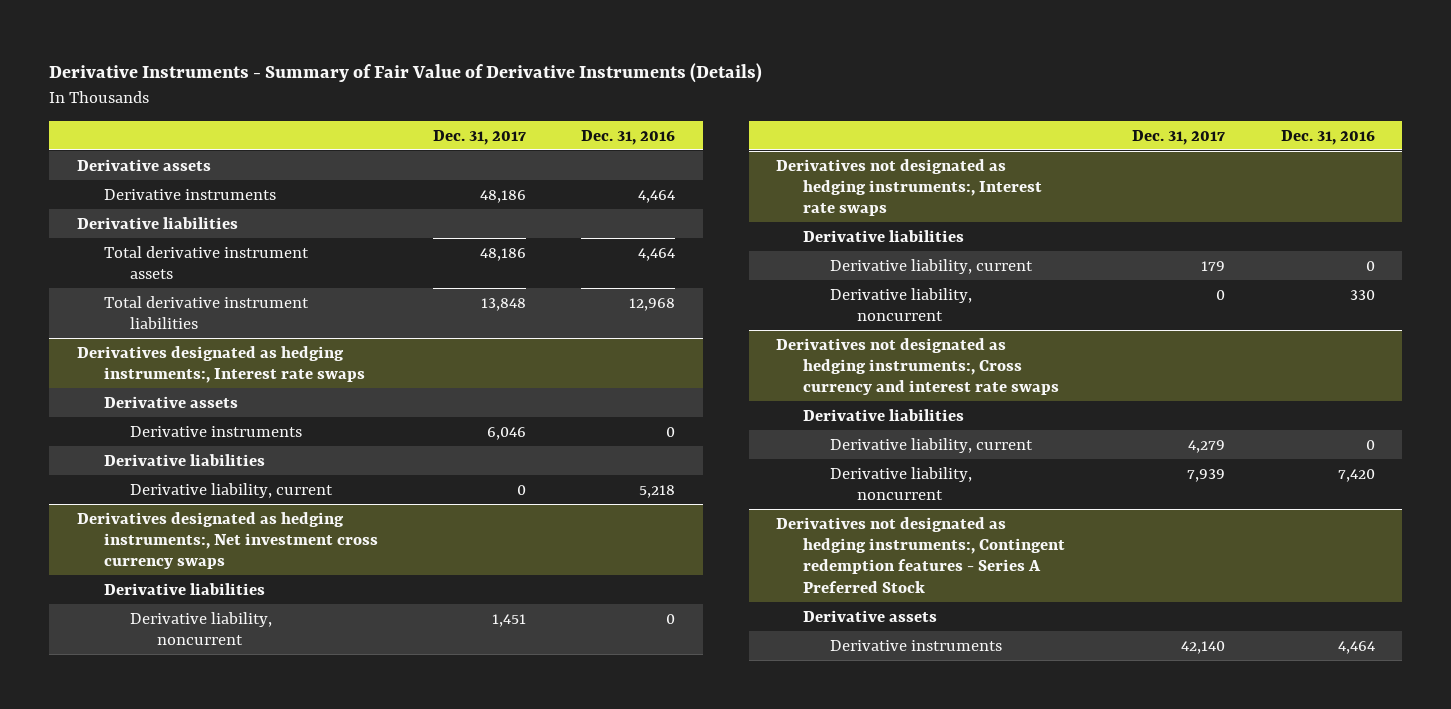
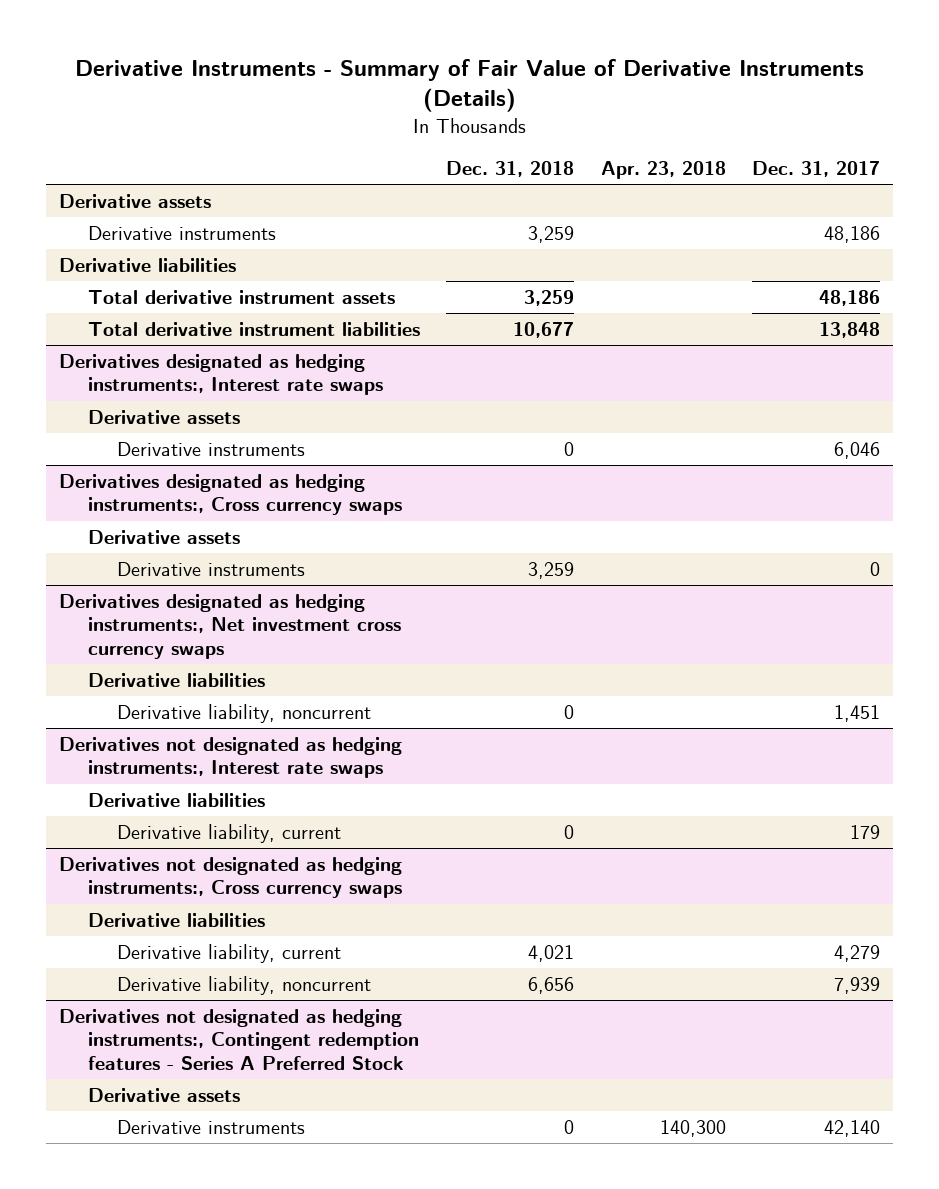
[581,129,676,145] Dec. 31, 2016 -> none
none -> [446,161,575,178] Dec. 31, 2018
none -> [600,161,726,180] Apr. 23, 2018
[103,453,265,466] Derivative liabilities -> none
[130,482,334,498] Derivative liability, current -> none
none -> [58,473,402,516] Derivatives designated as hedging instruments:, Cross currency swaps
none -> [87,529,240,544] Derivative assets
none -> [117,561,306,576] Derivative instruments
[829,287,972,321] Derivative liability, noncurrent -> none
[776,337,1060,396] Derivatives not designated as hedging instruments:, Cross currency and interest rate swaps -> [58,856,402,899] Derivatives not designated as hedging instruments:, Cross currency swaps

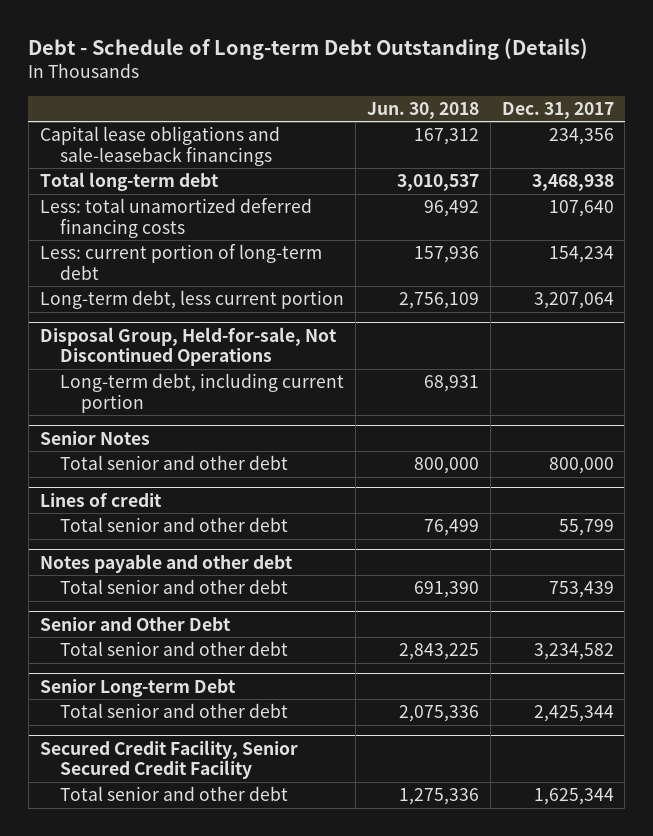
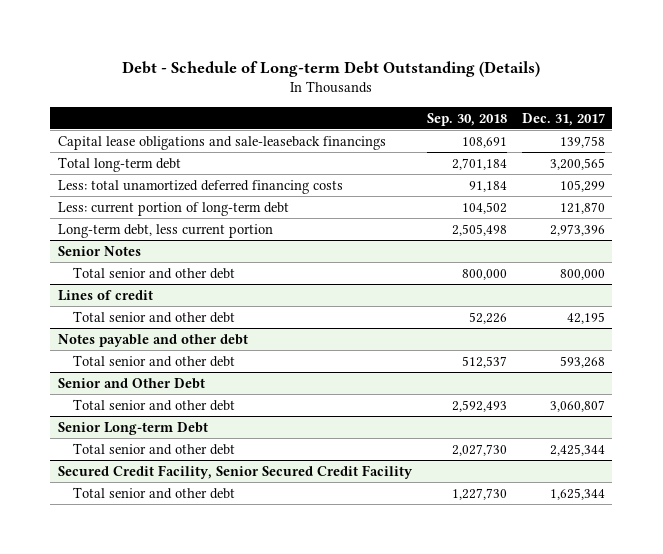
[366,101,479,119] Jun. 30, 2018 -> none
none -> [426,112,507,126] Sep. 30, 2018
[39,326,337,367] Disposal Group, Held-for-sale, Not Discontinued Operations -> none
[60,373,345,413] Long-term debt, including current portion -> none
[548,128,614,146] 234,356 -> [559,135,605,148] 139,758
[531,174,614,192] 3,468,938 -> [549,157,605,170] 3,200,565
[548,200,614,218] 107,640 -> [559,179,605,192] 105,299
[548,246,614,264] 154,234 -> [559,201,605,214] 121,870
[533,292,614,310] 3,207,064 -> [549,223,605,236] 2,973,396
[558,519,614,537] 55,799 -> [566,311,605,324] 42,195
[548,581,614,599] 753,439 -> [559,355,605,368] 593,268
[533,643,614,661] 3,234,582 -> [549,399,605,412] 3,060,807

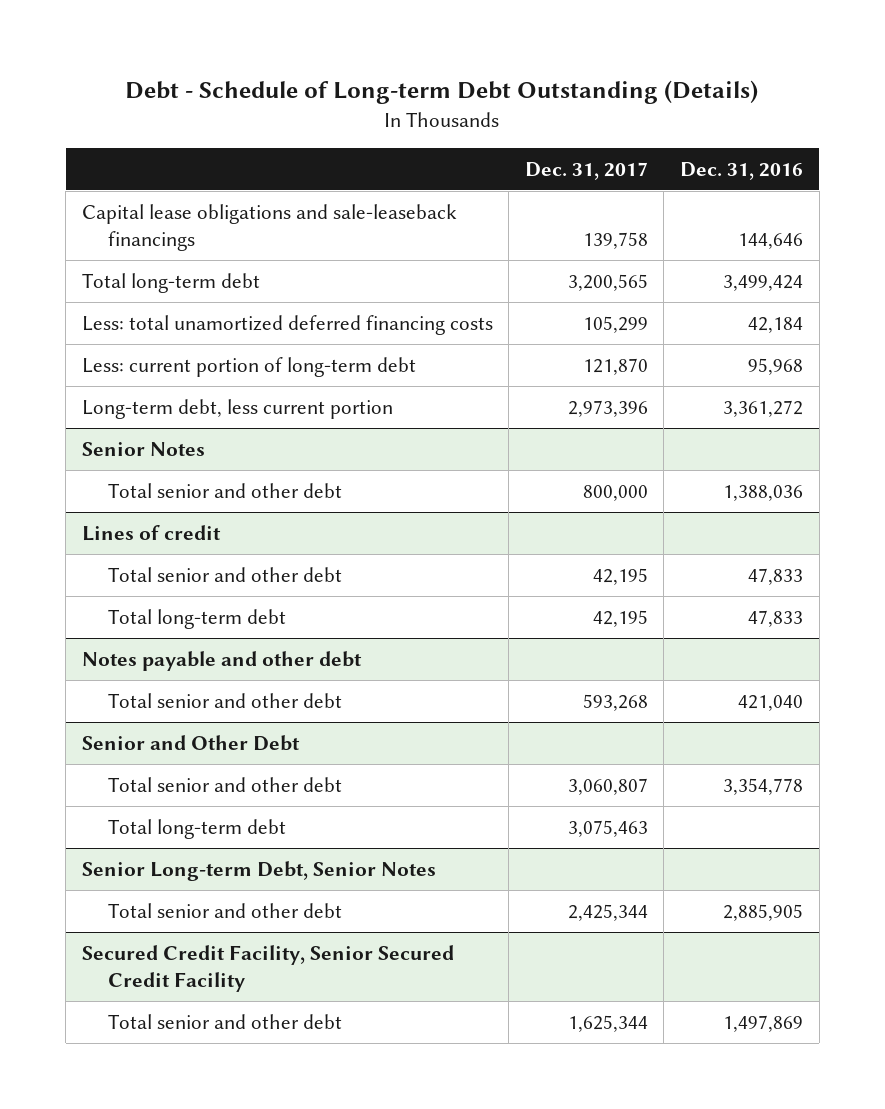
[426,112,507,126] Sep. 30, 2018 -> none
none -> [679,161,803,180] Dec. 31, 2016
none -> [107,608,286,629] Total long-term debt
none -> [107,818,286,839] Total long-term debt
[57,421,208,435] Senior Long-term Debt -> [81,860,436,881] Senior Long-term Debt, Senior Notes

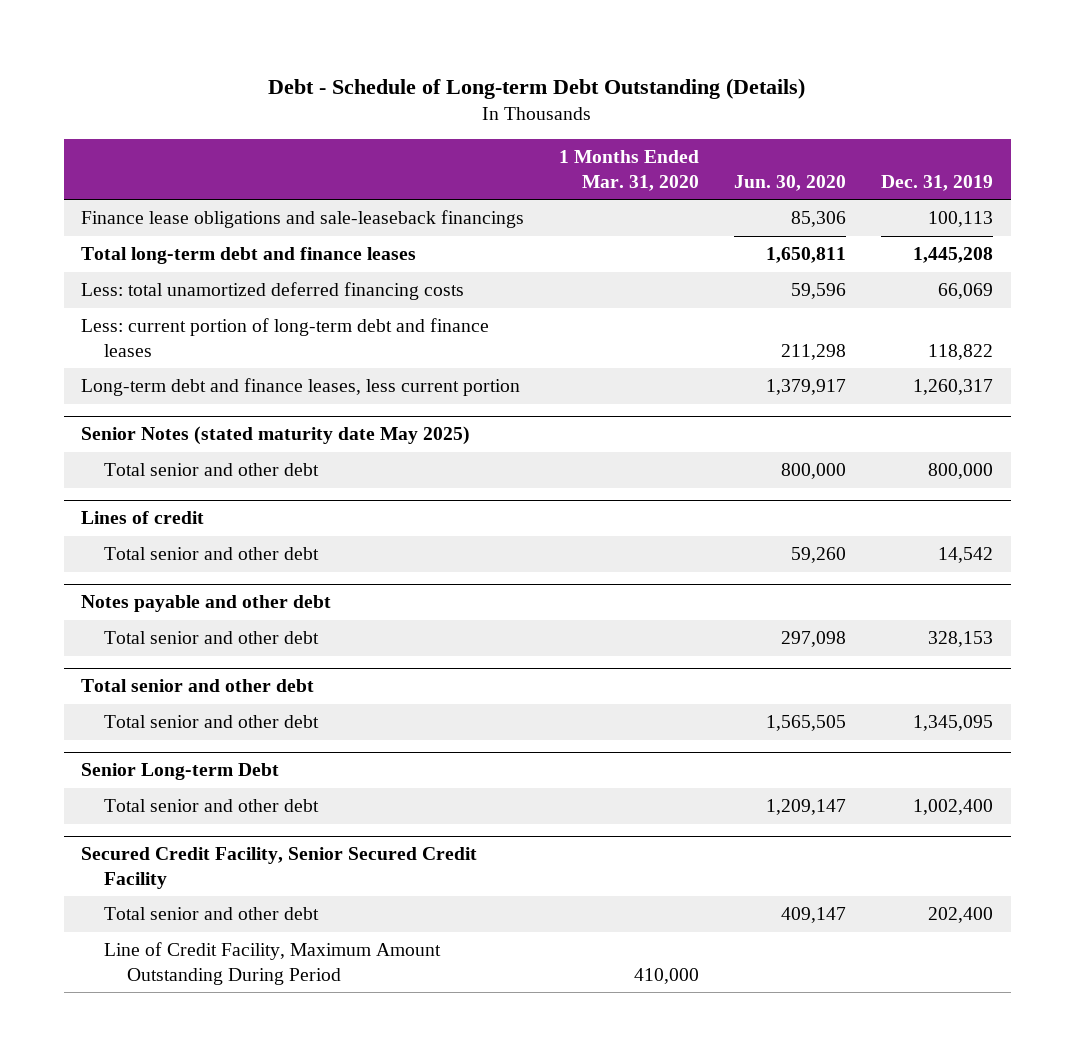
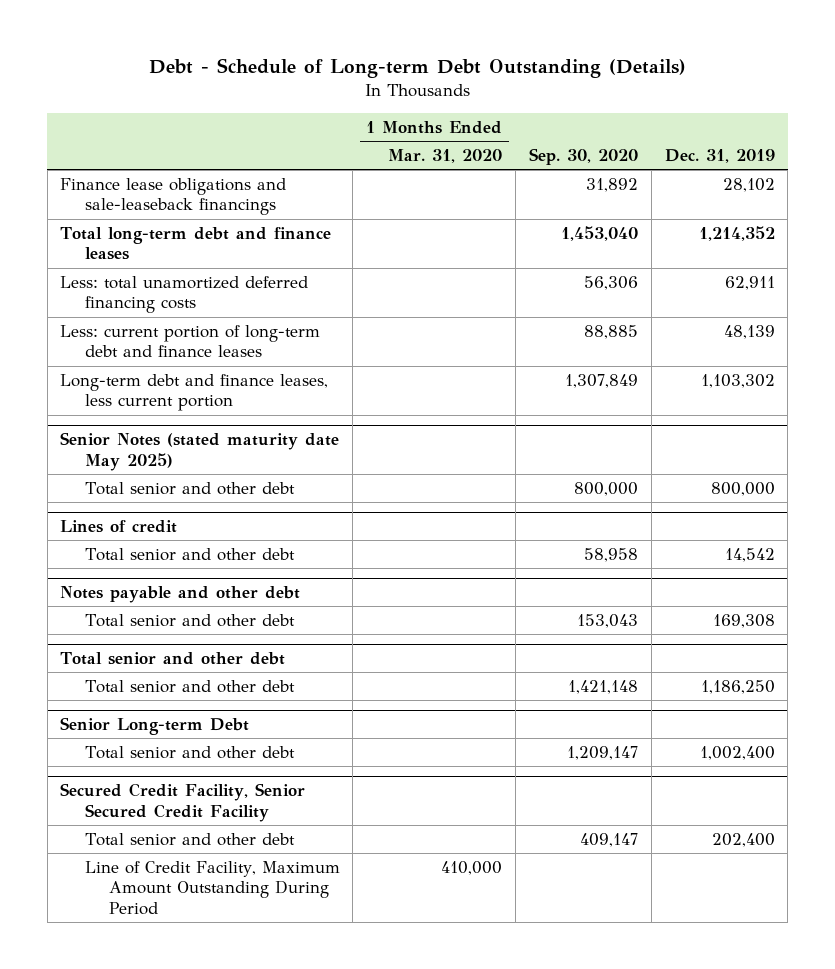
[734,174,847,191] Jun. 30, 2020 -> none
none -> [528,148,638,166] Sep. 30, 2020
[928,211,994,228] 100,113 -> [722,177,775,192] 28,102
[913,247,994,264] 1,445,208 -> [698,225,775,241] 1,214,352
[938,283,994,300] 66,069 -> [724,275,775,290] 62,911
[928,343,994,360] 118,822 -> [723,324,775,339] 48,139
[913,379,994,396] 1,260,317 -> [700,373,775,388] 1,103,302
[928,631,994,648] 328,153 -> [712,613,775,628] 169,308
[913,715,994,732] 1,345,095 -> [700,679,775,694] 1,186,250

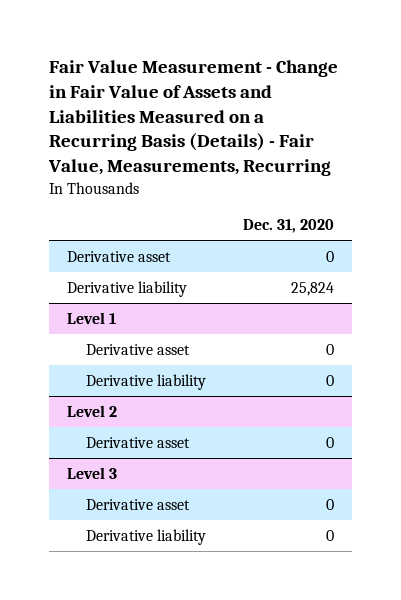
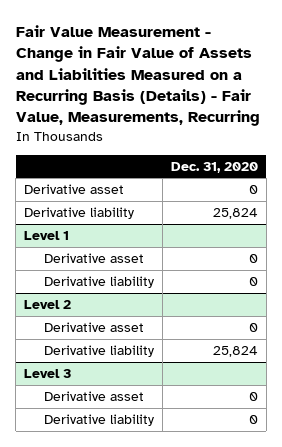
none -> [43,345,154,358] Derivative liability

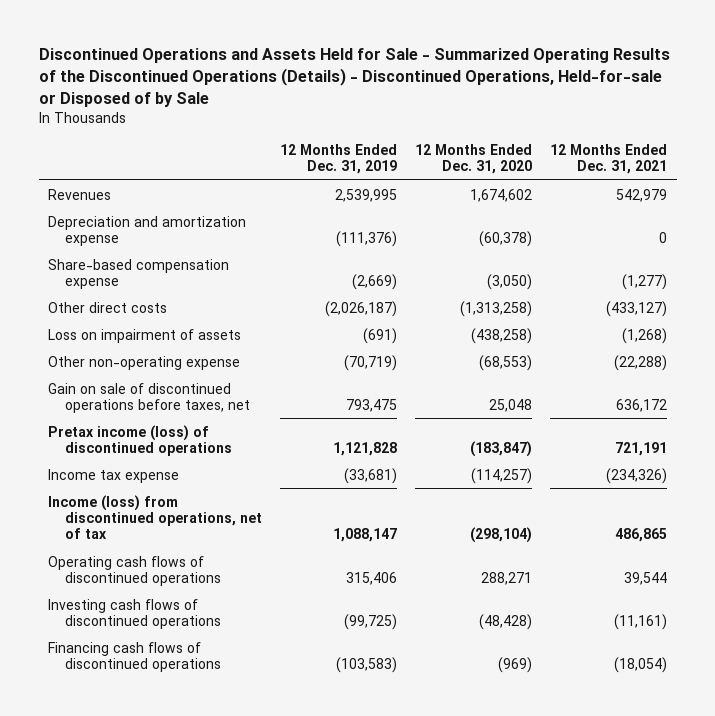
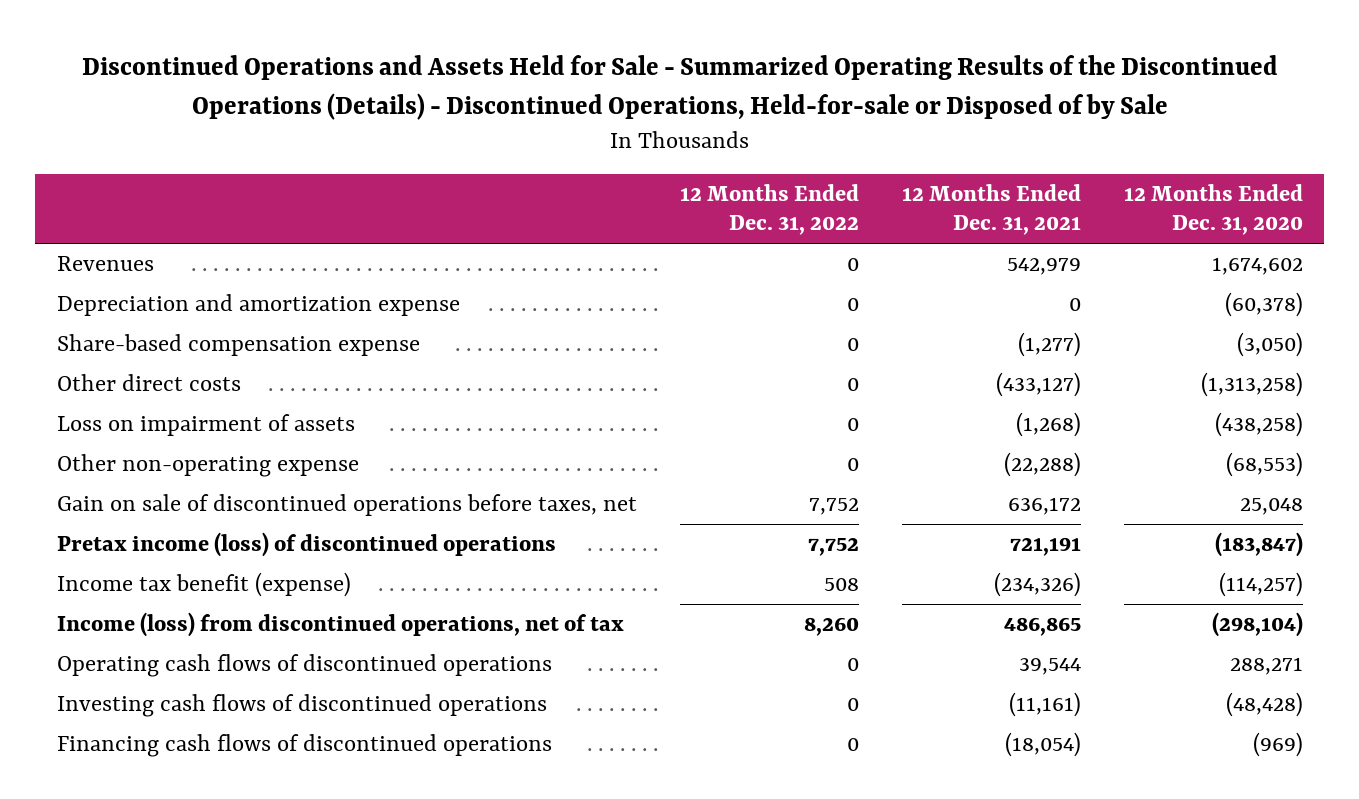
[279,144,397,175] 12 Months Ended Dec. 31, 2019 -> none
none -> [679,184,859,236] 12 Months Ended Dec. 31, 2022
[47,468,179,483] Income tax expense -> [56,572,351,598] Income tax benefit (expense)

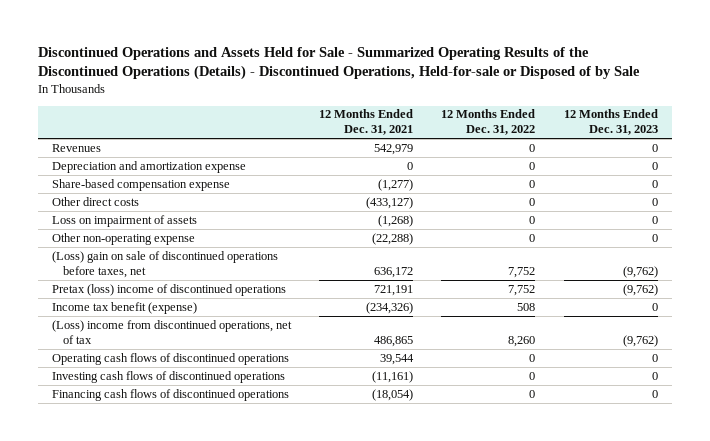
[1123,184,1303,236] 12 Months Ended Dec. 31, 2020 -> none
none -> [563,109,658,136] 12 Months Ended Dec. 31, 2023
[56,494,637,517] Gain on sale of discontinued operations before taxes, net -> [51,250,278,278] (Loss) gain on sale of discontinued operations before taxes, net
[56,532,556,558] Pretax income (loss) of discontinued operations -> [51,283,286,296] Pretax (loss) income of discontinued operations
[56,612,624,638] Income (loss) from discontinued operations, net of tax -> [51,319,292,344] (Loss) income from discontinued operations, net of tax

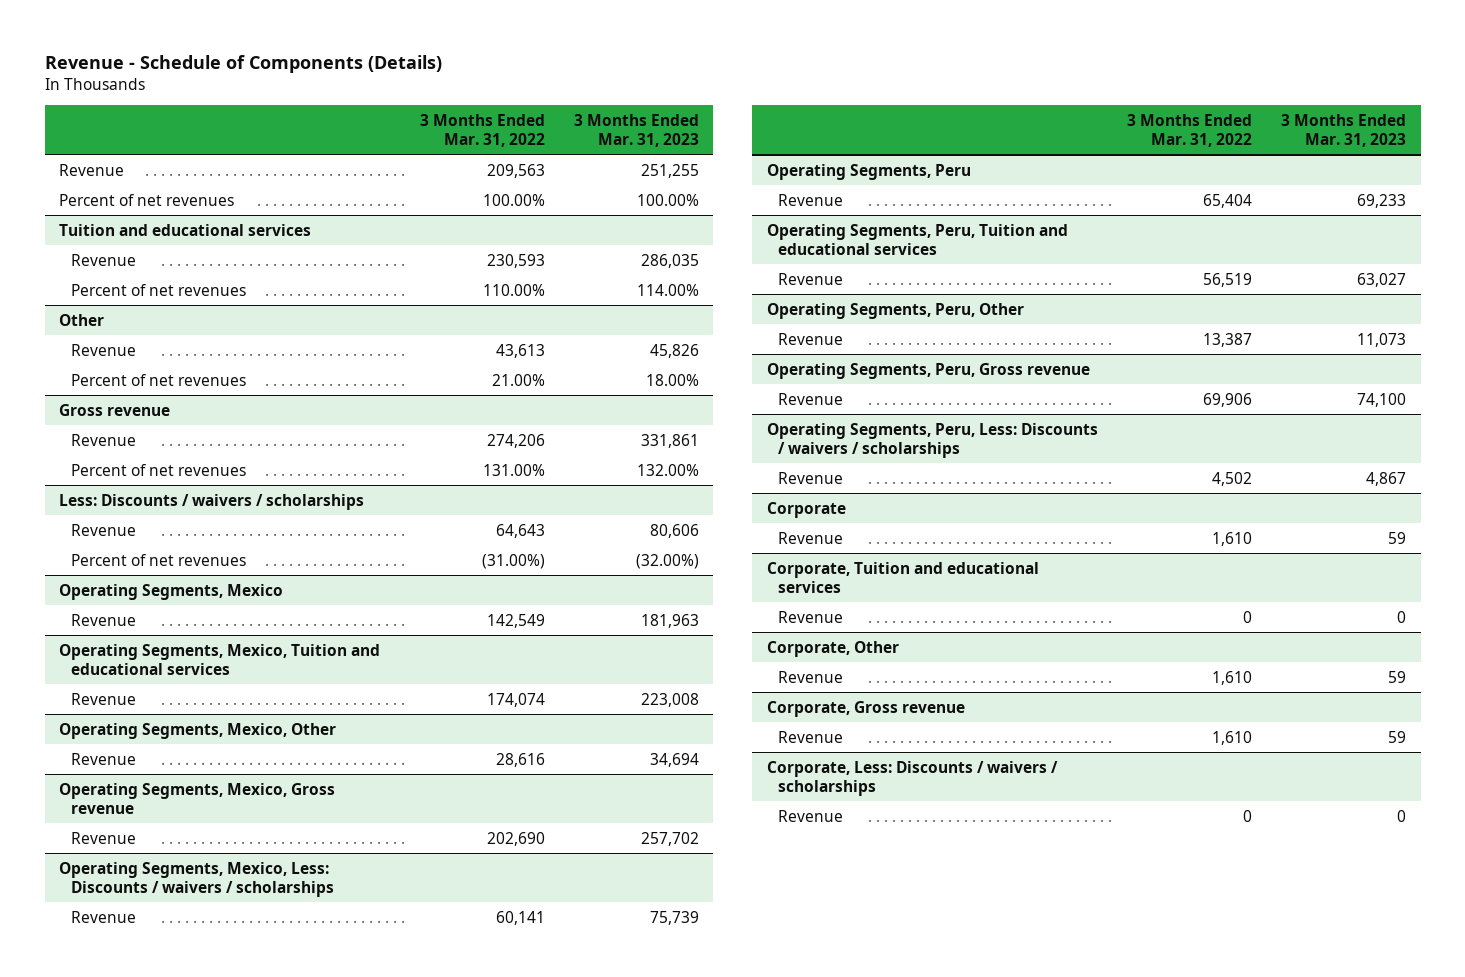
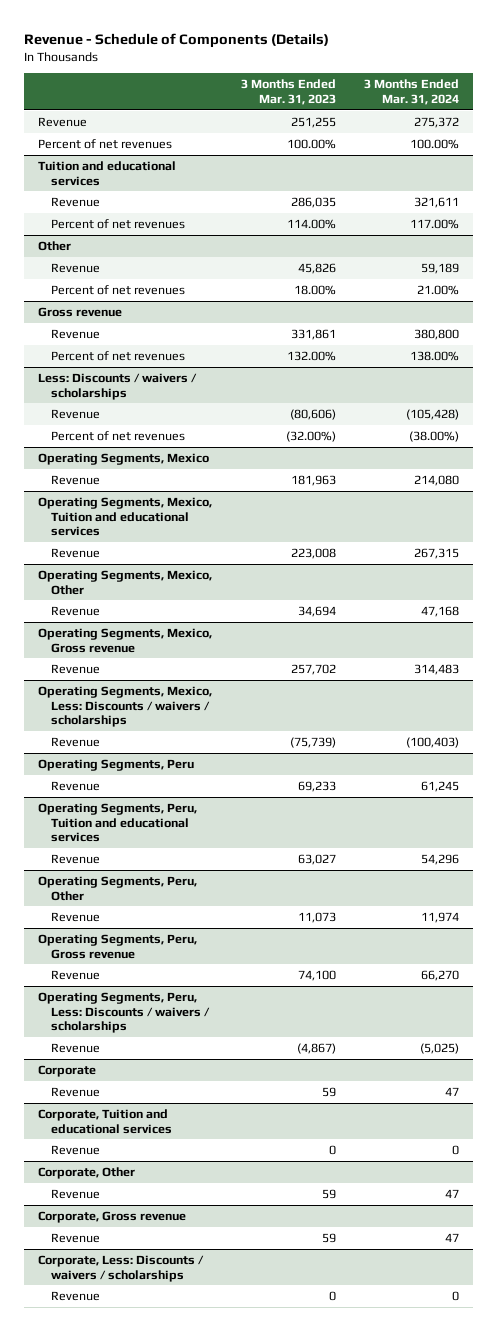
[419,113,545,147] 3 Months Ended Mar. 31, 2022 -> none
none -> [363,79,459,105] 3 Months Ended Mar. 31, 2024
[649,523,699,538] 80,606 -> [289,408,336,420] (80,606)
[649,910,699,925] 75,739 -> [289,736,336,748] (75,739)
[1365,471,1406,486] 4,867 -> [296,1042,336,1054] (4,867)

